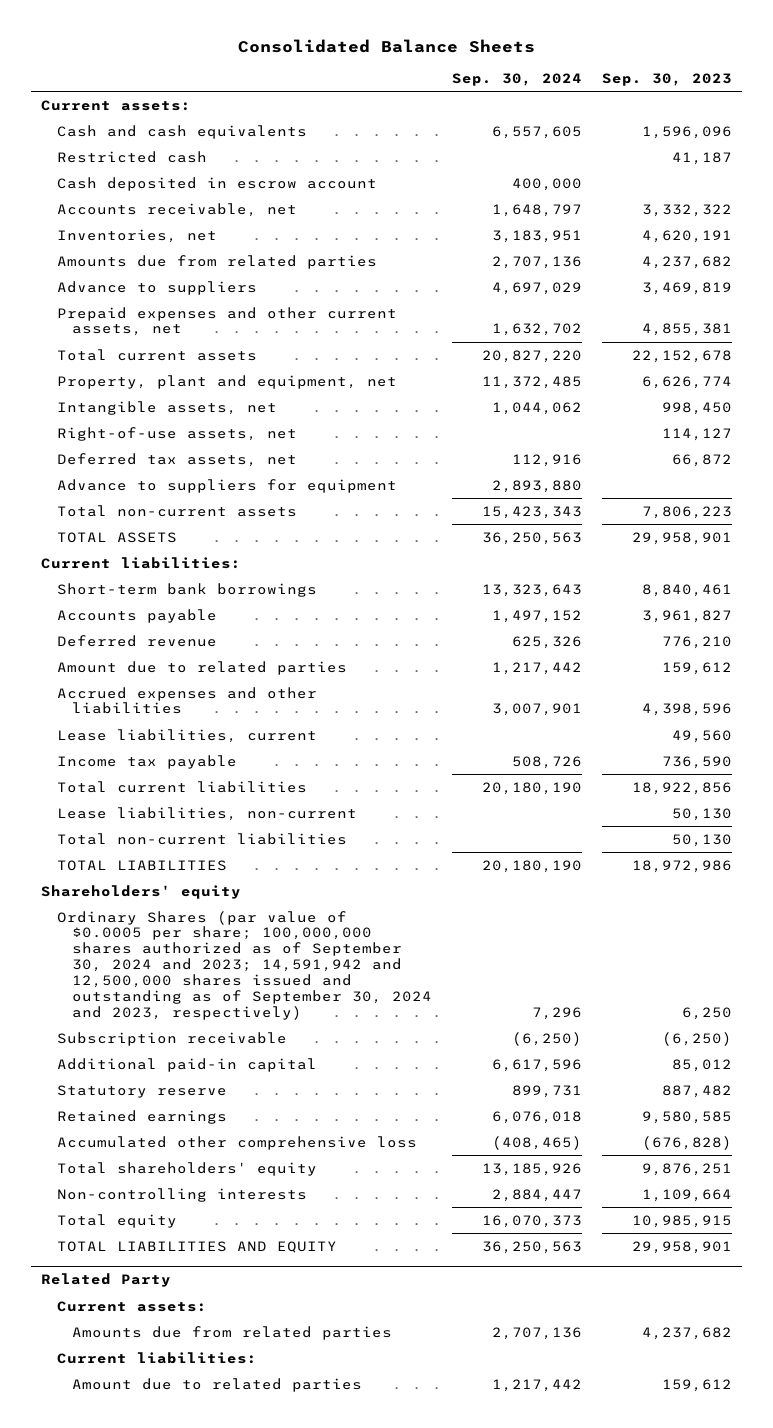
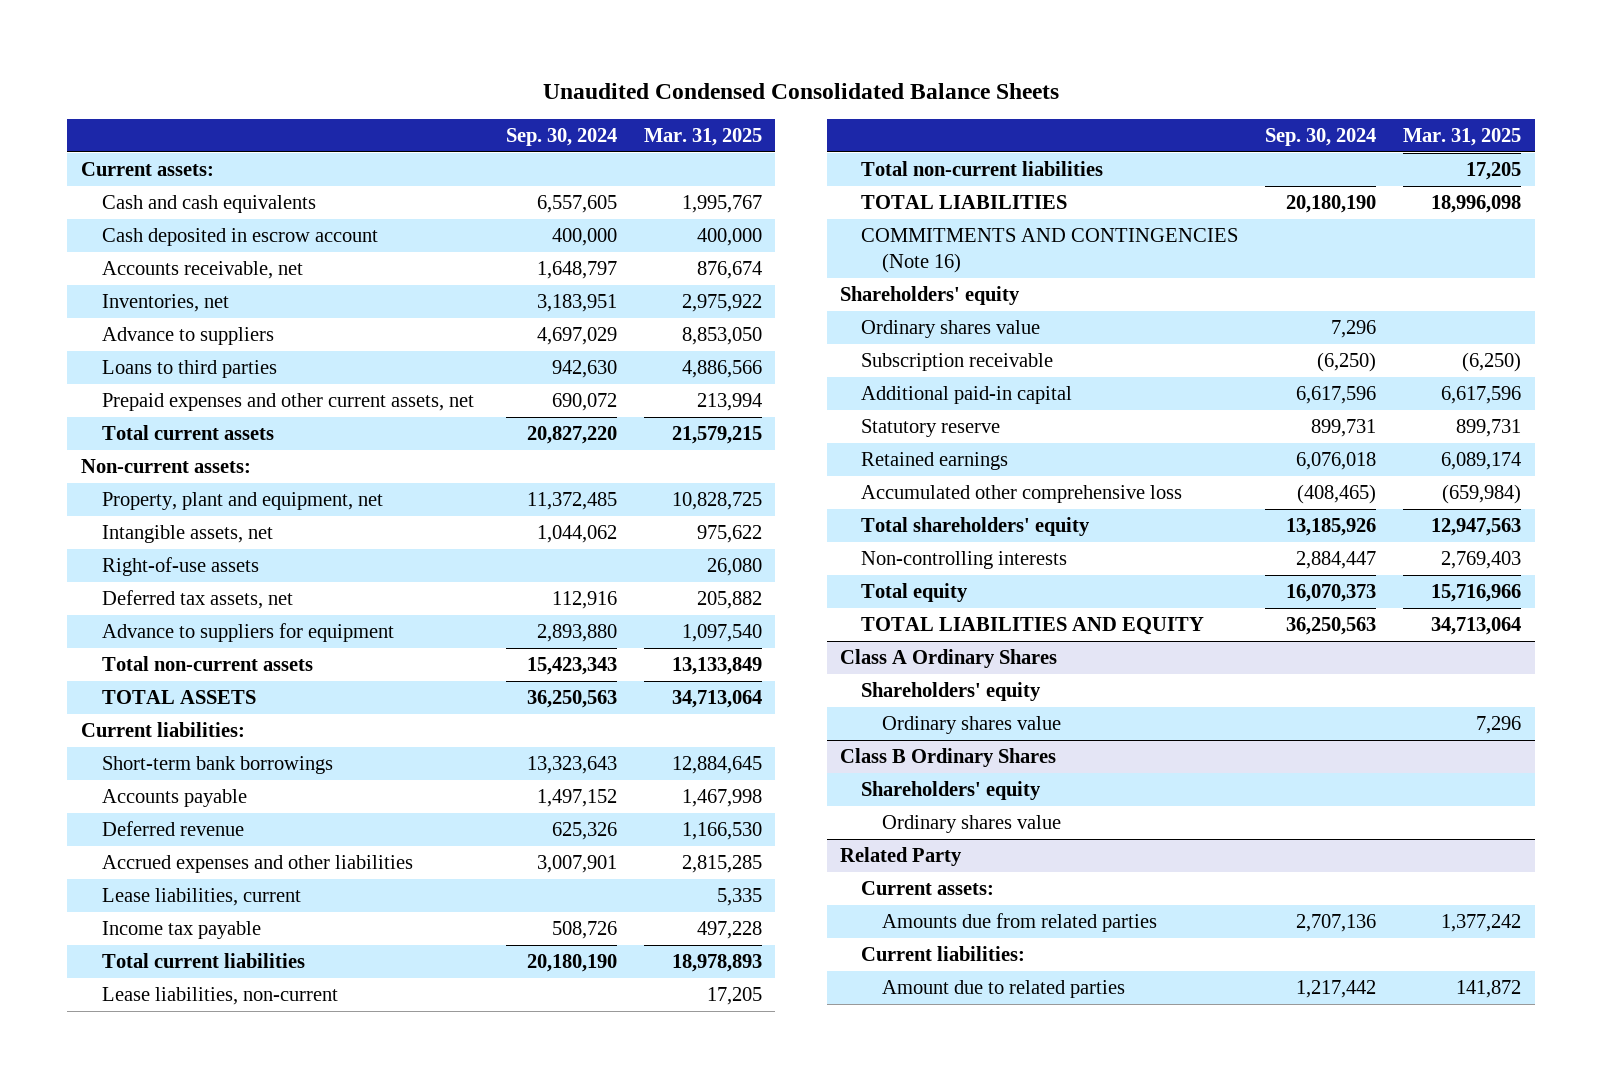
[237,38,535,53] Consolidated Balance Sheets -> [543,82,1060,99] Unaudited Condensed Consolidated Balance Sheets
[601,72,732,86] Sep. 30, 2023 -> none
none -> [643,128,762,147] Mar. 31, 2025
[56,150,207,163] Restricted cash -> none
[56,254,377,269] Amounts due from related parties -> none
none -> [101,359,277,378] Loans to third parties
[491,323,582,337] 1,632,702 -> [551,392,617,411] 690,072
none -> [80,458,251,473] Non-current assets:
[56,426,297,441] Right-of-use assets, net -> [101,556,259,576] Right-of-use assets
[56,660,347,675] Amount due to related parties -> none
none -> [861,227,1239,274] COMMITMENTS AND CONTINGENCIES (Note 16)
[56,910,432,1020] Ordinary Shares (par value of $0.0005 per share; 100,000,000 shares authorized as of September 30, 2024 and 2023; 14,591,942 and 12,500,000 shares issued and outstanding as of September 30, 2024 and 2023, respectively) -> [861,319,1041,338] Ordinary shares value
none -> [840,648,1058,668] Class A Ordinary Shares
none -> [861,681,1042,701] Shareholders' equity
none -> [882,715,1062,734] Ordinary shares value
none -> [840,747,1057,767] Class B Ordinary Shares
none -> [861,780,1042,800] Shareholders' equity
none -> [882,814,1062,833] Ordinary shares value

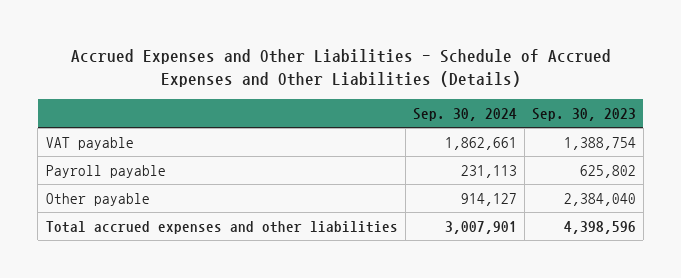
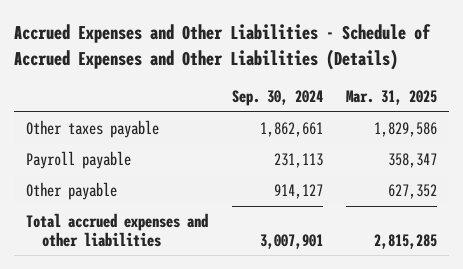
[531,107,636,121] Sep. 30, 2023 -> none
none -> [346,89,438,105] Mar. 31, 2025
[45,136,134,150] VAT payable -> [25,119,159,138] Other taxes payable

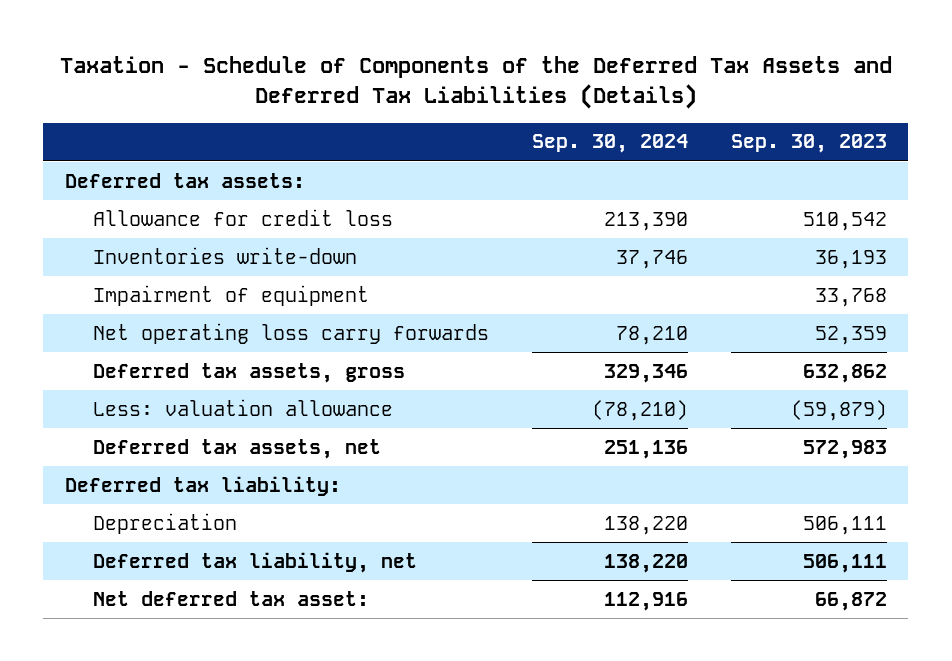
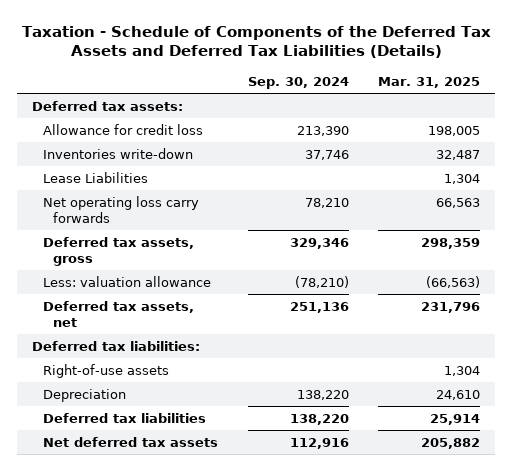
[730,134,887,154] Sep. 30, 2023 -> none
none -> [378,76,481,88] Mar. 31, 2025
[92,284,369,306] Impairment of equipment -> none
none -> [42,171,148,183] Lease Liabilities
[64,475,341,496] Deferred tax liability: -> [32,340,201,351] Deferred tax liabilities:
none -> [42,363,169,378] Right-of-use assets
[92,551,417,573] Deferred tax liability, net -> [42,412,206,423] Deferred tax liabilities
[92,590,369,606] Net deferred tax asset: -> [42,436,218,447] Net deferred tax assets

